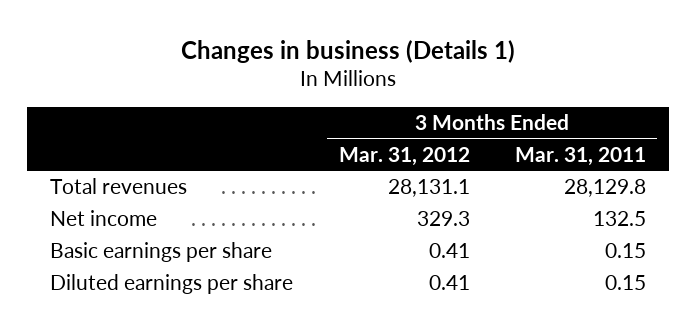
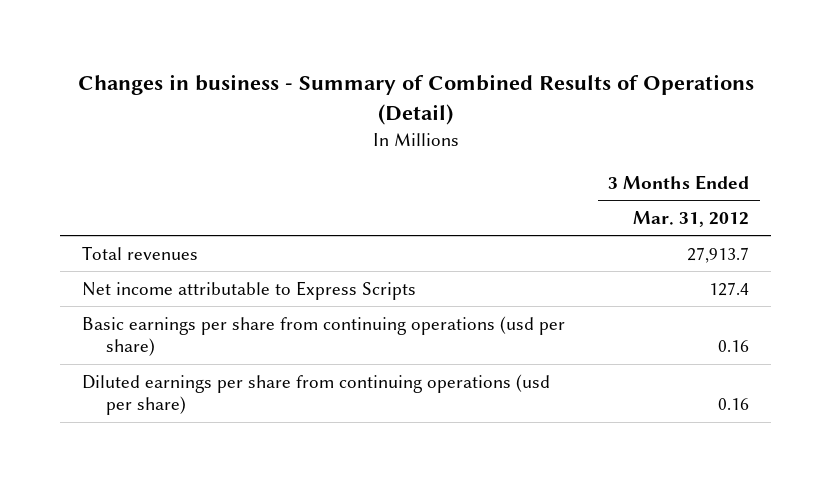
[181,39,516,63] Changes in business (Details 1) -> [77,74,754,125] Changes in business - Summary of Combined Results of Operations (Detail)
[514,146,646,166] Mar. 31, 2011 -> none
[387,179,470,198] 28,131.1 -> [687,246,750,263] 27,913.7
[50,210,158,227] Net income -> [82,280,417,300] Net income attributable to Express Scripts
[416,211,470,227] 329.3 -> [709,281,750,296] 127.4
[50,242,273,263] Basic earnings per share -> [82,315,566,357] Basic earnings per share from continuing operations (usd per share)
[428,243,470,259] 0.41 -> [718,340,750,353] 0.16
[50,274,294,295] Diluted earnings per share -> [82,373,551,416] Diluted earnings per share from continuing operations (usd per share)
[428,275,470,291] 0.41 -> [718,398,750,411] 0.16

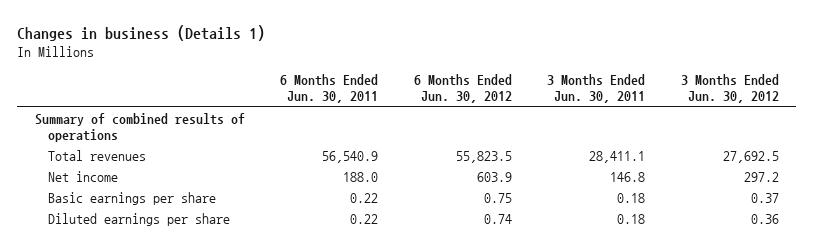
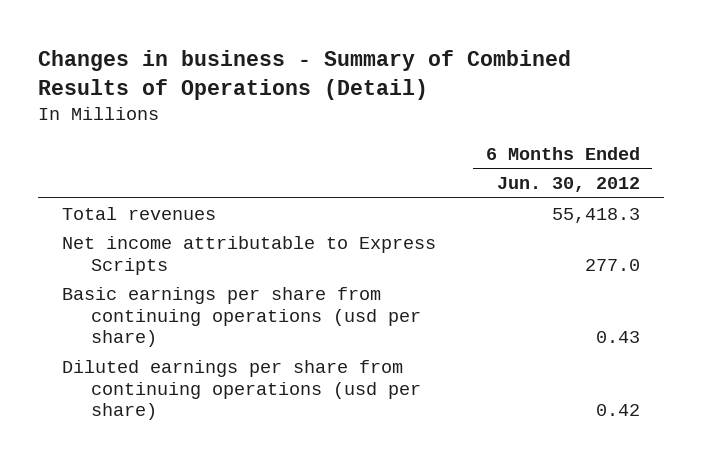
[16,24,265,41] Changes in business (Details 1) -> [37,50,571,101] Changes in business - Summary of Combined Results of Operations (Detail)
[280,74,379,104] 6 Months Ended Jun. 30, 2011 -> none
[547,74,646,104] 3 Months Ended Jun. 30, 2011 -> none
[680,74,779,104] 3 Months Ended Jun. 30, 2012 -> none
[34,112,245,142] Summary of combined results of operations -> none
[455,150,512,163] 55,823.5 -> [551,207,640,223] 55,418.3
[48,170,119,182] Net income -> [62,235,437,275] Net income attributable to Express Scripts
[476,171,512,182] 603.9 -> [584,258,640,271] 277.0
[48,191,217,205] Basic earnings per share -> [62,286,422,348] Basic earnings per share from continuing operations (usd per share)
[483,192,512,203] 0.75 -> [595,331,640,344] 0.43
[48,212,231,226] Diluted earnings per share -> [62,359,422,421] Diluted earnings per share from continuing operations (usd per share)
[483,213,512,224] 0.74 -> [595,404,640,417] 0.42

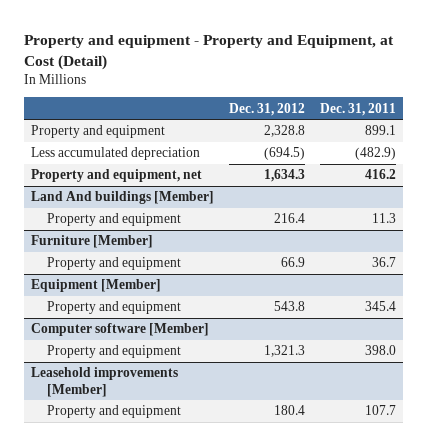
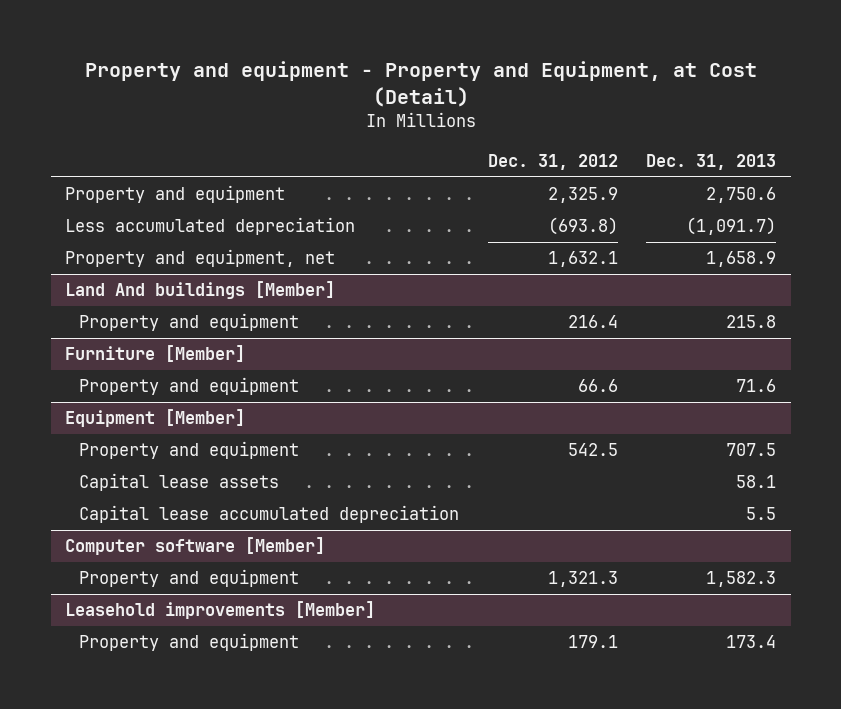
[319,102,396,116] Dec. 31, 2011 -> none
none -> [646,153,777,170] Dec. 31, 2013
[264,125,306,138] 2,328.8 -> [547,187,618,204] 2,325.9
[264,147,306,161] (694.5) -> [547,217,618,236] (693.8)
[264,169,306,183] 1,634.3 -> [547,251,618,268] 1,632.1
[281,257,306,268] 66.9 -> [577,379,618,393] 66.6
[274,301,306,312] 543.8 -> [567,443,618,457] 542.5
none -> [79,473,280,492] Capital lease assets
none -> [79,505,460,524] Capital lease accumulated depreciation
[274,405,306,416] 180.4 -> [567,635,618,649] 179.1

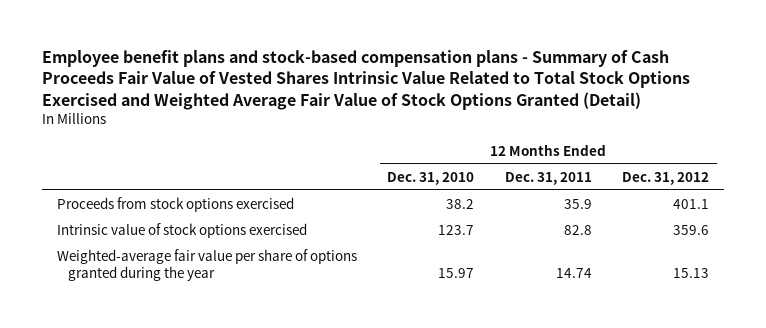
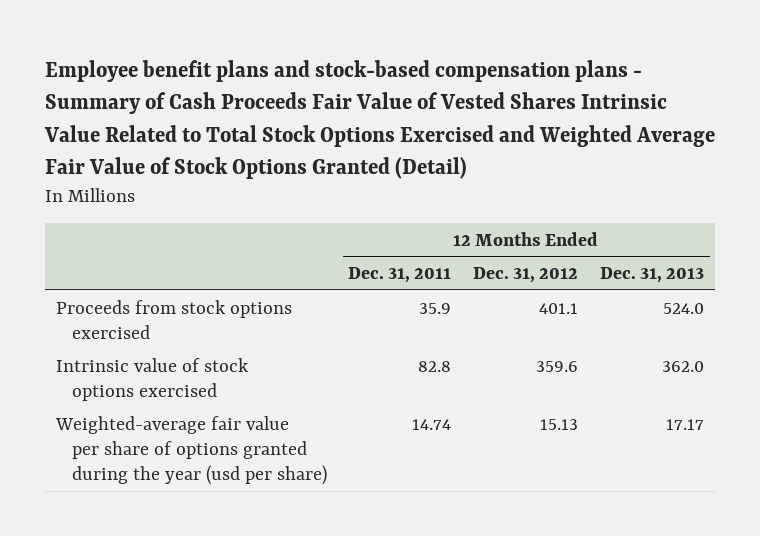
[387,171,475,185] Dec. 31, 2010 -> none
none -> [600,267,705,284] Dec. 31, 2013
[56,248,357,282] Weighted-average fair value per share of options granted during the year -> [54,415,327,485] Weighted-average fair value per share of options granted during the year (usd per share)

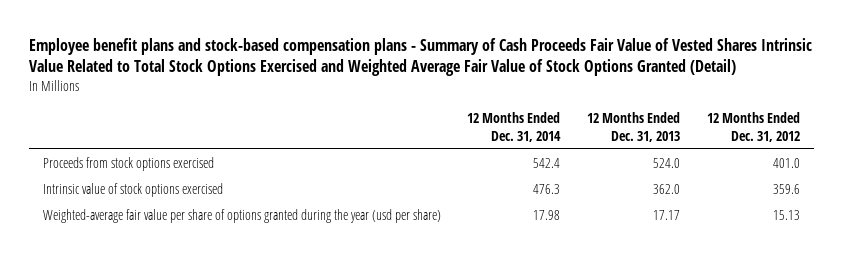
[348,267,452,284] Dec. 31, 2011 -> none
none -> [467,112,562,142] 12 Months Ended Dec. 31, 2014
[539,302,579,314] 401.1 -> [773,157,801,168] 401.0

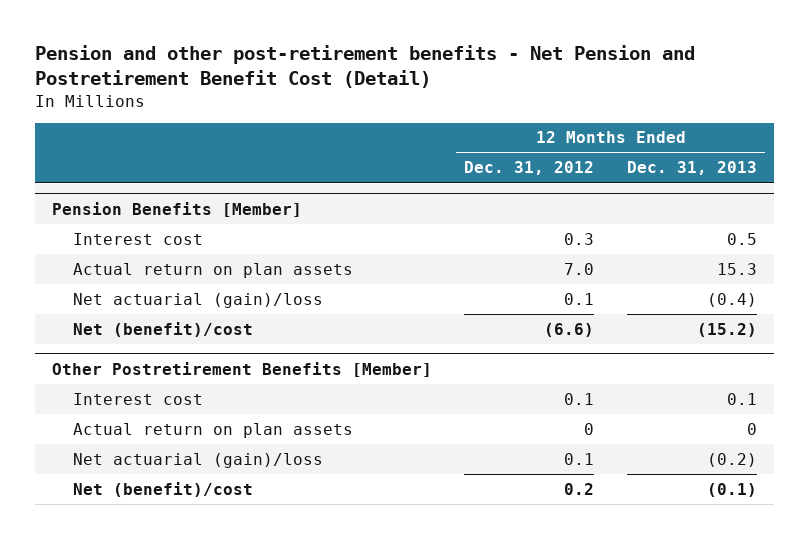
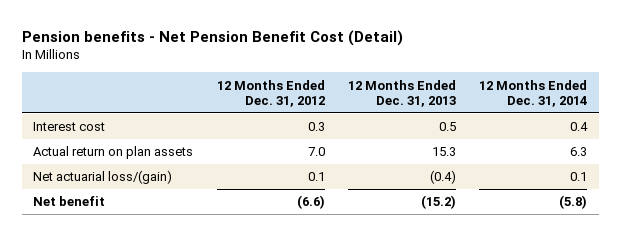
[35,45,696,88] Pension and other post-retirement benefits - Net Pension and Postretirement Benefit Cost (Detail) -> [21,29,403,46] Pension benefits - Net Pension Benefit Cost (Detail)
none -> [479,79,588,107] 12 Months Ended Dec. 31, 2014
[51,201,302,217] Pension Benefits [Member] -> none
[51,361,432,377] Other Postretirement Benefits [Member] -> none
[72,392,203,405] Interest cost -> none
[72,422,353,438] Actual return on plan assets -> none
[72,452,323,468] Net actuarial (gain)/loss -> none
[72,481,253,497] Net (benefit)/cost -> none
[72,292,323,308] Net actuarial (gain)/loss -> [33,170,173,185] Net actuarial loss/(gain)
[72,321,253,337] Net (benefit)/cost -> [33,196,106,207] Net benefit

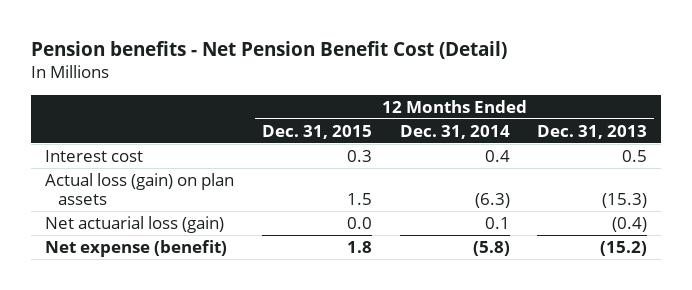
[216,79,325,107] 12 Months Ended Dec. 31, 2012 -> none
none -> [261,124,372,139] Dec. 31, 2015
[33,146,194,160] Actual return on plan assets -> [44,172,234,205] Actual loss (gain) on plan assets
[431,147,456,157] 15.3 -> [602,192,648,208] (15.3)
[570,147,588,157] 6.3 -> [474,192,510,208] (6.3)
[33,170,173,185] Net actuarial loss/(gain) -> [44,215,224,233] Net actuarial loss (gain)
[33,196,106,207] Net benefit -> [44,239,227,257] Net expense (benefit)

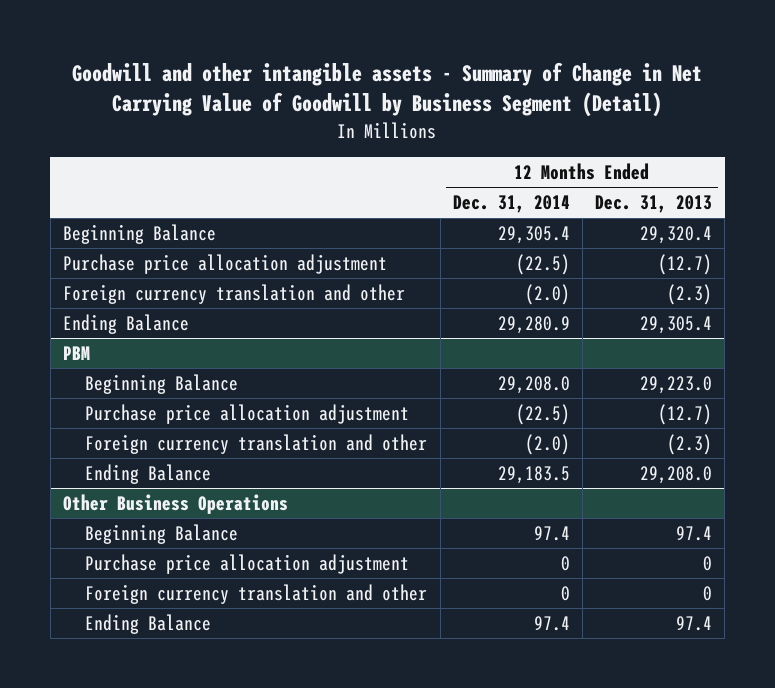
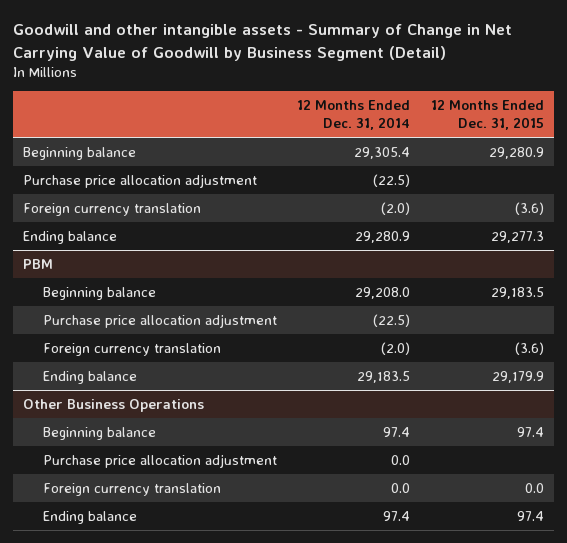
[594,195,712,214] Dec. 31, 2013 -> none
none -> [430,100,544,130] 12 Months Ended Dec. 31, 2015
[62,223,216,244] Beginning Balance -> [23,147,137,161] Beginning balance
[62,283,405,304] Foreign currency translation and other -> [23,203,202,217] Foreign currency translation
[62,313,189,334] Ending Balance -> [23,231,118,245] Ending balance
[85,373,239,394] Beginning Balance -> [42,287,156,301] Beginning balance
[85,433,428,454] Foreign currency translation and other -> [42,343,221,357] Foreign currency translation
[85,463,212,484] Ending Balance -> [42,371,137,385] Ending balance
[85,523,239,544] Beginning Balance -> [42,427,156,441] Beginning balance
[560,555,570,571] 0 -> [391,455,411,466] 0.0
[85,583,428,604] Foreign currency translation and other -> [42,483,221,497] Foreign currency translation
[560,585,570,601] 0 -> [391,483,411,494] 0.0
[85,613,212,634] Ending Balance -> [42,511,137,525] Ending balance

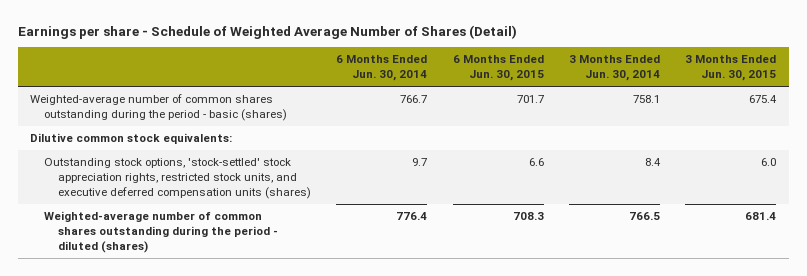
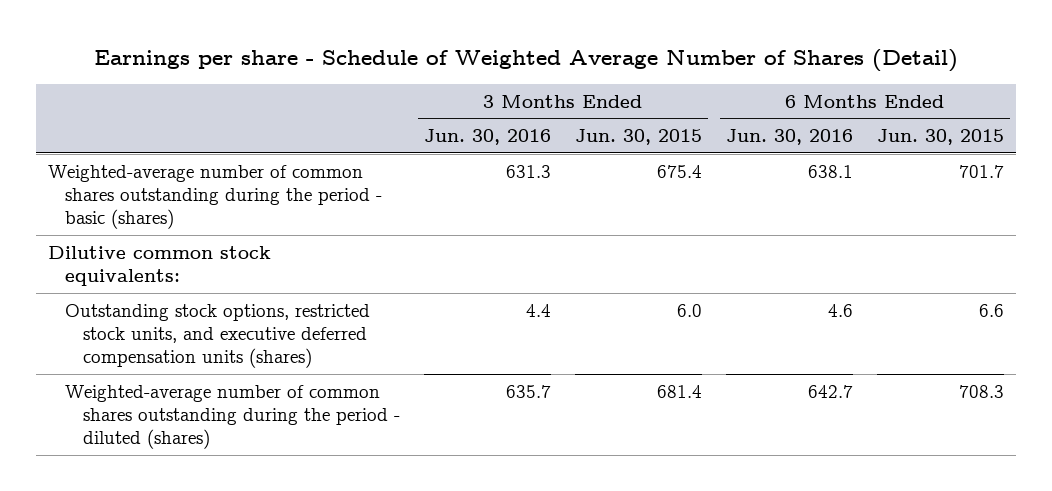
[336,55,428,82] 6 Months Ended Jun. 30, 2014 -> none
[568,55,660,82] 3 Months Ended Jun. 30, 2014 -> none
none -> [423,129,551,146] Jun. 30, 2016
none -> [725,129,853,146] Jun. 30, 2016
[44,158,311,200] Outstanding stock options, 'stock-settled' stock appreciation rights, restricted stock units, and executive deferred compensation units (shares) -> [65,303,371,368] Outstanding stock options, restricted stock units, and executive deferred compensation units (shares)

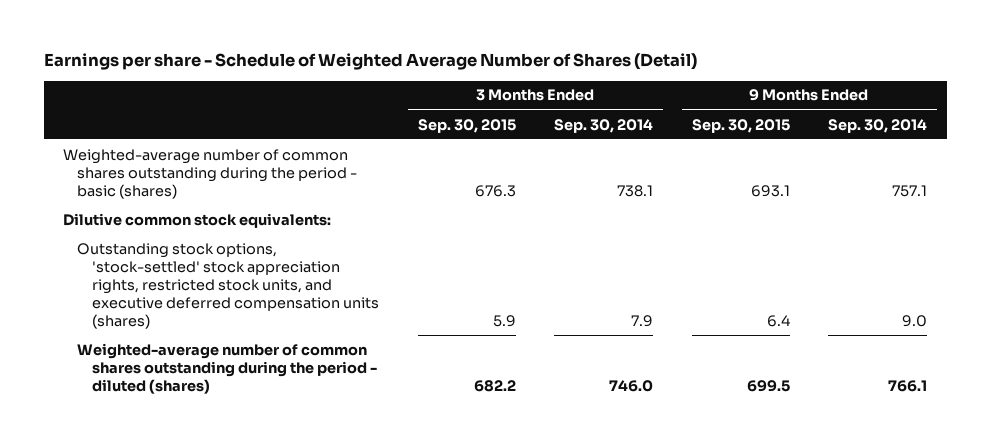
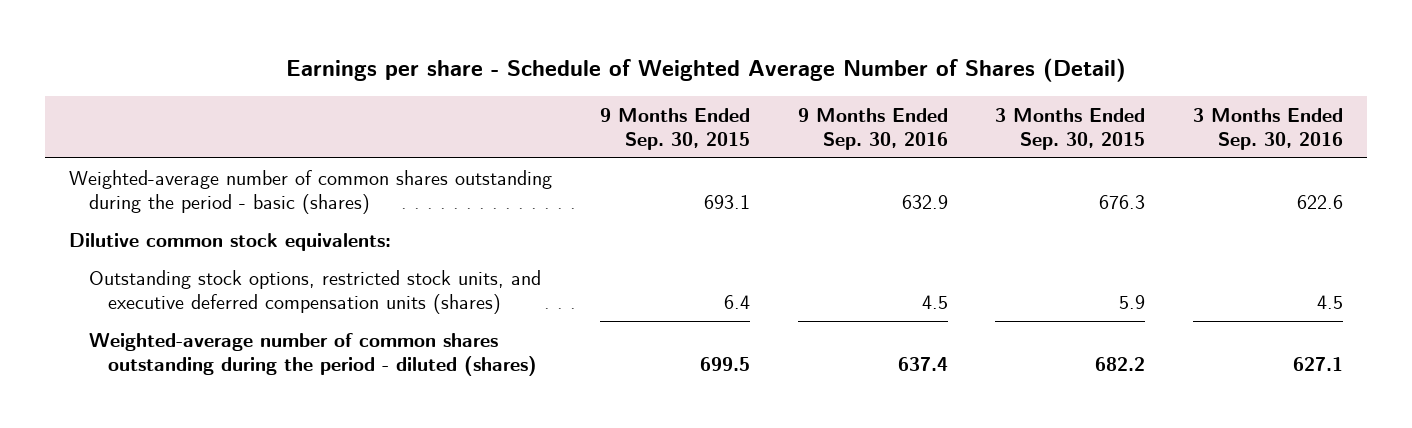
[554,118,654,133] Sep. 30, 2014 -> none
[828,118,928,133] Sep. 30, 2014 -> none
none -> [797,108,948,151] 9 Months Ended Sep. 30, 2016
none -> [1193,108,1344,151] 3 Months Ended Sep. 30, 2016
[77,242,379,329] Outstanding stock options, 'stock-settled' stock appreciation rights, restricted stock units, and executive deferred compensation units (shares) -> [88,269,541,314] Outstanding stock options, restricted stock units, and executive deferred compensation units (shares)

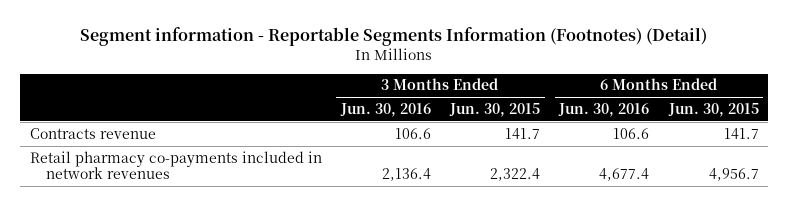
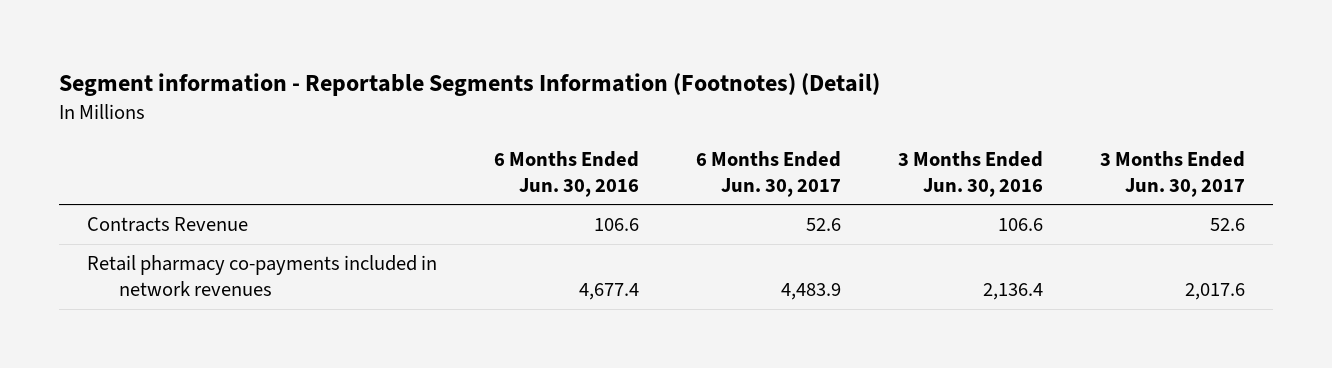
[449,102,541,117] Jun. 30, 2015 -> none
[667,102,759,117] Jun. 30, 2015 -> none
none -> [695,150,841,197] 6 Months Ended Jun. 30, 2017
none -> [1099,150,1245,197] 3 Months Ended Jun. 30, 2017
[29,127,156,139] Contracts revenue -> [87,217,249,233] Contracts Revenue

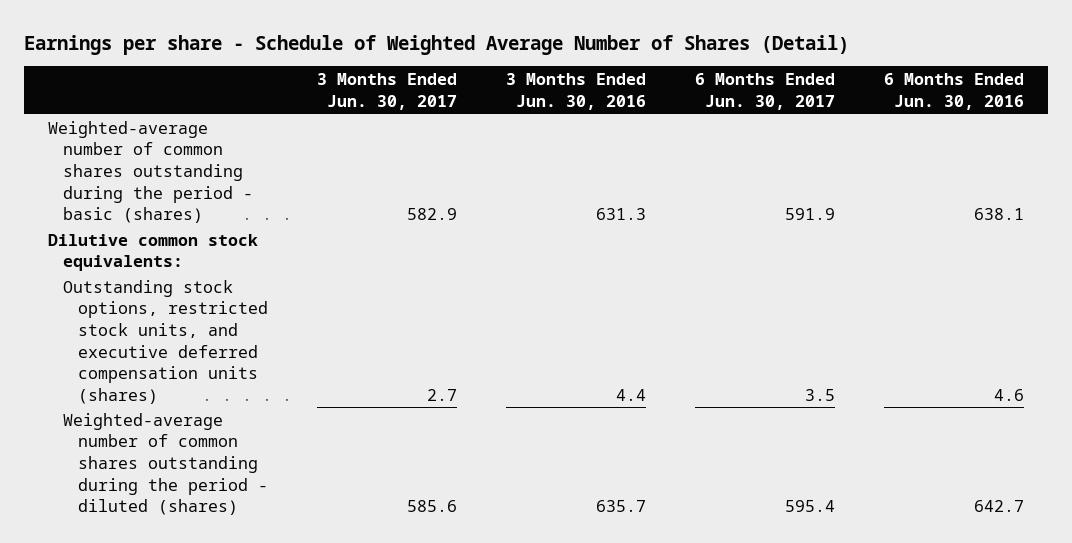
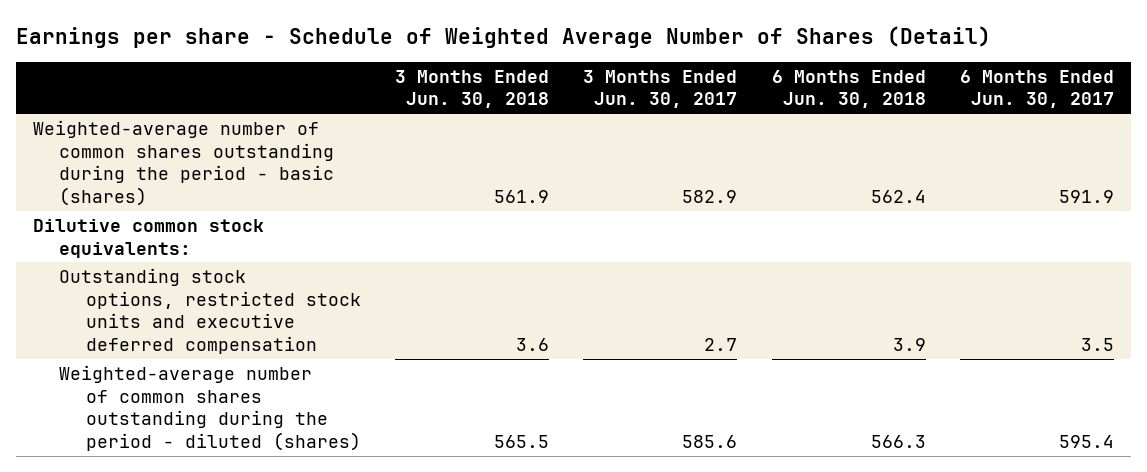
[505,73,646,110] 3 Months Ended Jun. 30, 2016 -> none
[883,73,1024,110] 6 Months Ended Jun. 30, 2016 -> none
none -> [395,69,550,109] 3 Months Ended Jun. 30, 2018
none -> [771,69,926,109] 6 Months Ended Jun. 30, 2018
[62,279,268,404] Outstanding stock options, restricted stock units, and executive deferred compensation units (shares) -> [59,267,362,354] Outstanding stock options, restricted stock units and executive deferred compensation

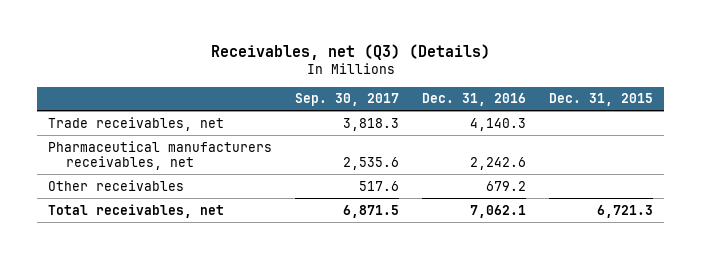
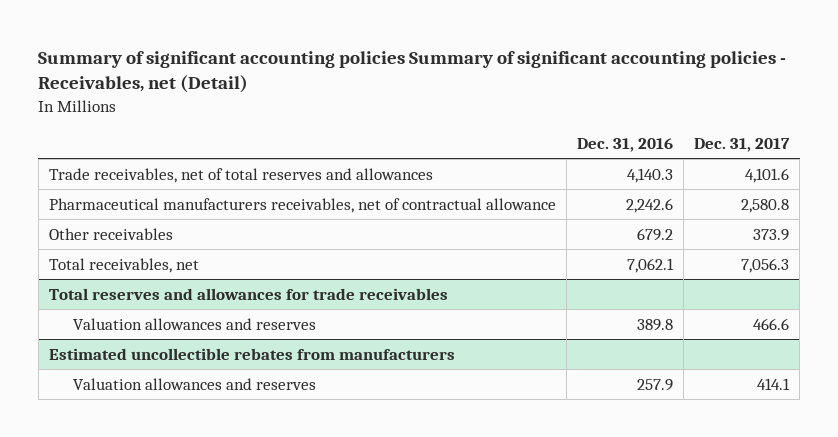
[210,43,490,60] Receivables, net (Q3) (Details) -> [38,50,787,94] Summary of significant accounting policies Summary of significant accounting policies - Receivables, net (Detail)
[295,93,400,107] Sep. 30, 2017 -> none
[548,93,653,107] Dec. 31, 2015 -> none
none -> [694,137,791,152] Dec. 31, 2017
[48,116,225,131] Trade receivables, net -> [48,167,433,183] Trade receivables, net of total reserves and allowances
[48,140,273,170] Pharmaceutical manufacturers receivables, net -> [48,197,556,213] Pharmaceutical manufacturers receivables, net of contractual allowance
none -> [48,287,448,300] Total reserves and allowances for trade receivables
none -> [72,317,316,330] Valuation allowances and reserves
none -> [48,347,455,360] Estimated uncollectible rebates from manufacturers
none -> [72,377,316,390] Valuation allowances and reserves

